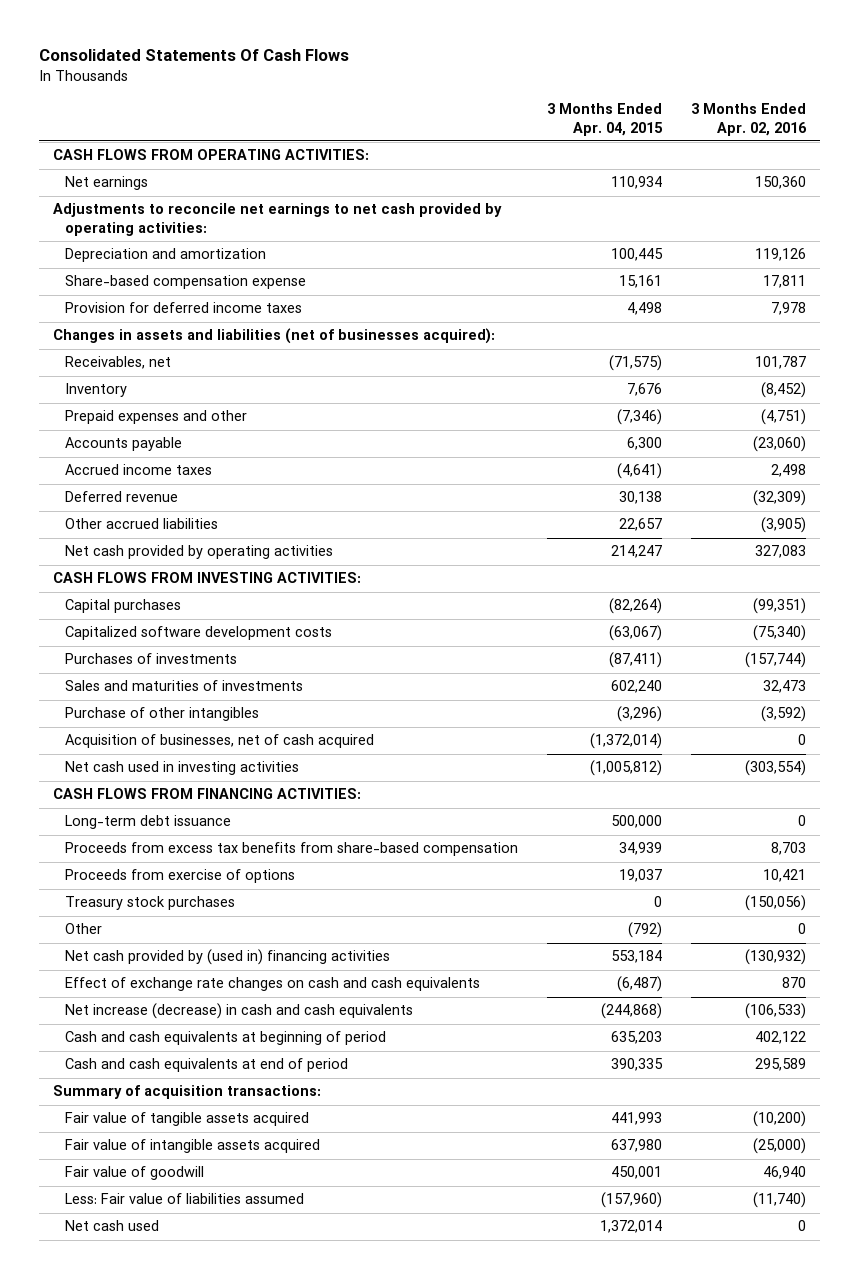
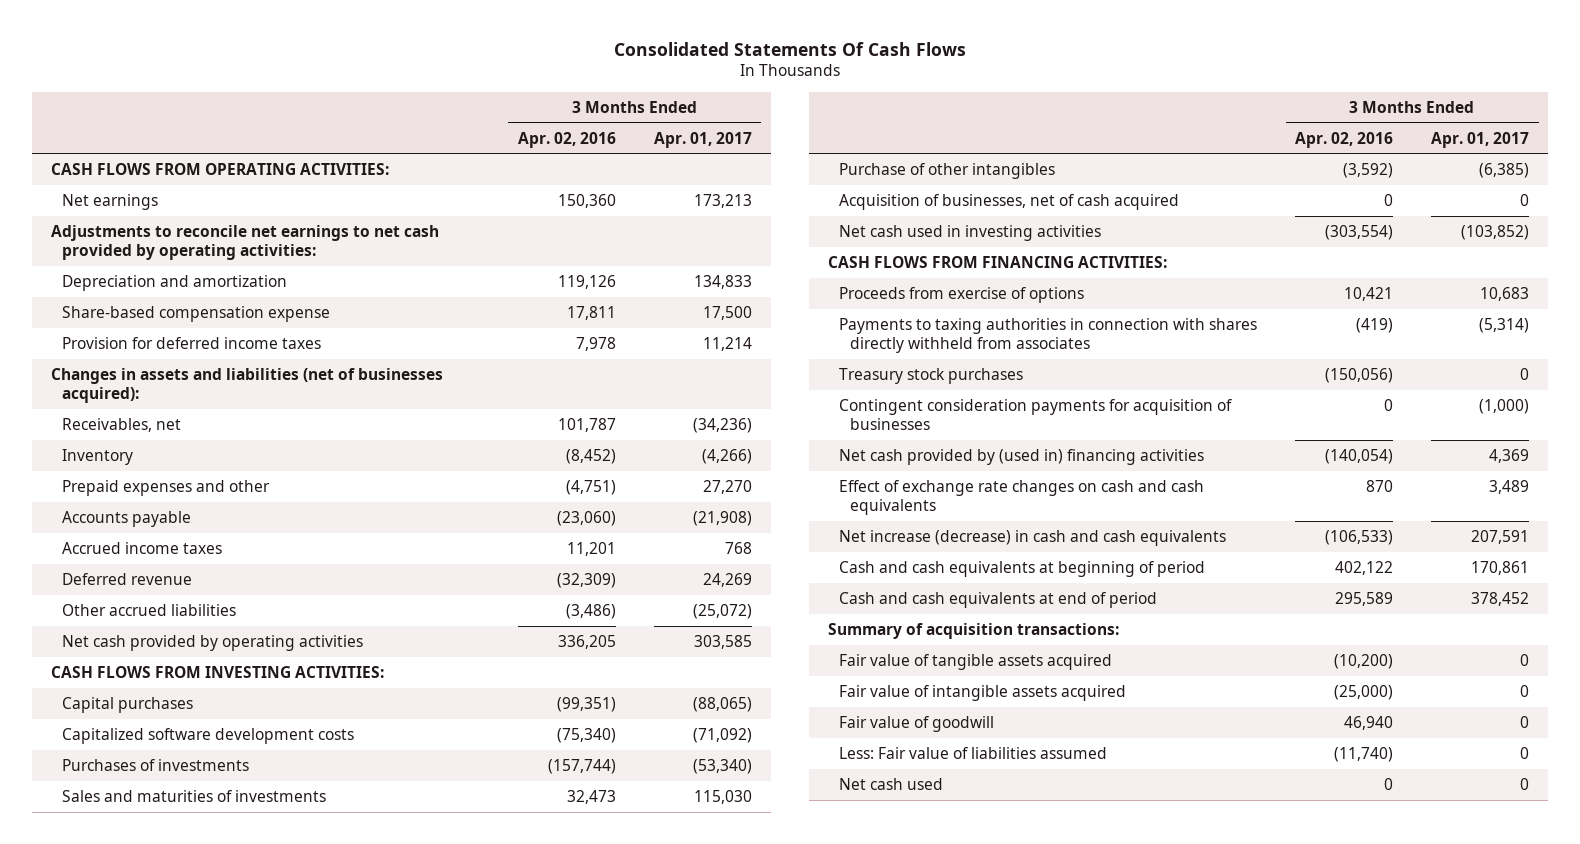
[546,102,663,136] 3 Months Ended Apr. 04, 2015 -> none
none -> [653,131,752,148] Apr. 01, 2017
[770,464,806,478] 2,498 -> [566,541,616,556] 11,201
[760,517,806,534] (3,905) -> [565,603,616,619] (3,486)
[754,545,806,559] 327,083 -> [557,634,616,649] 336,205
[64,815,231,830] Long-term debt issuance -> none
[64,842,518,857] Proceeds from excess tax benefits from share-based compensation -> none
none -> [839,317,1258,354] Payments to taxing authorities in connection with shares directly withheld from associates
[64,923,102,935] Other -> none
none -> [839,398,1233,431] Contingent consideration payments for acquisition of businesses
[744,949,806,966] (130,932) -> [1325,448,1394,464] (140,054)

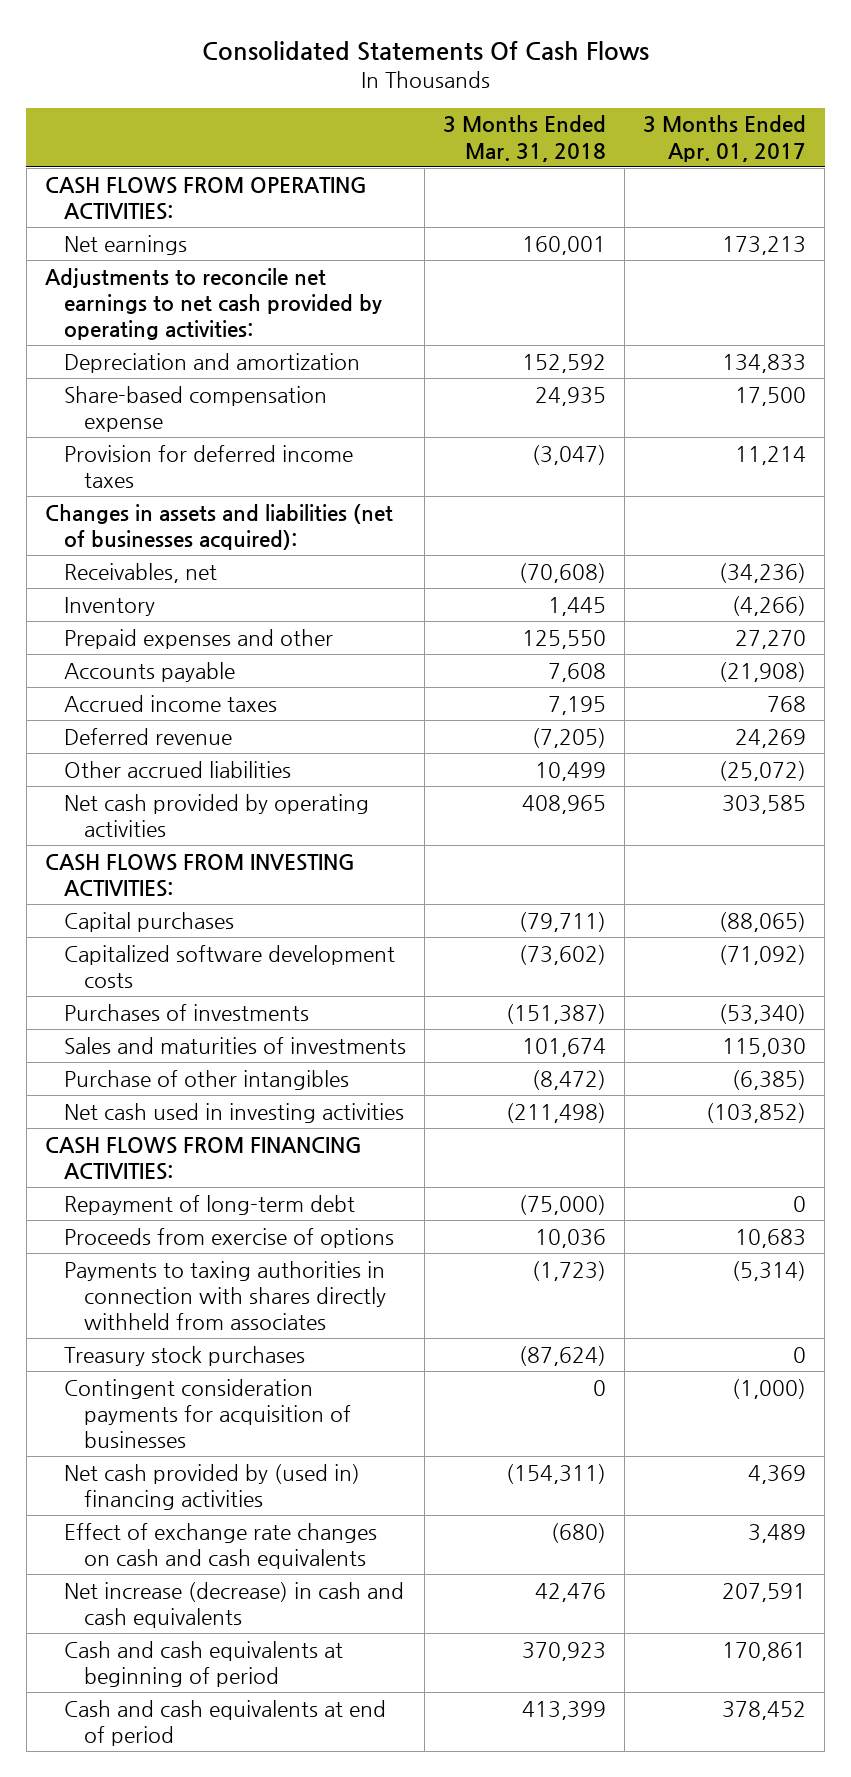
[517,131,616,148] Apr. 02, 2016 -> none
none -> [443,115,607,162] 3 Months Ended Mar. 31, 2018
[839,193,1180,210] Acquisition of businesses, net of cash acquired -> none
none -> [64,1194,356,1215] Repayment of long-term debt
[828,622,1120,639] Summary of acquisition transactions: -> none
[839,653,1113,670] Fair value of tangible assets acquired -> none
[839,684,1127,701] Fair value of intangible assets acquired -> none
[839,715,995,732] Fair value of goodwill -> none
[839,746,1108,759] Less: Fair value of liabilities assumed -> none
[839,777,944,790] Net cash used -> none

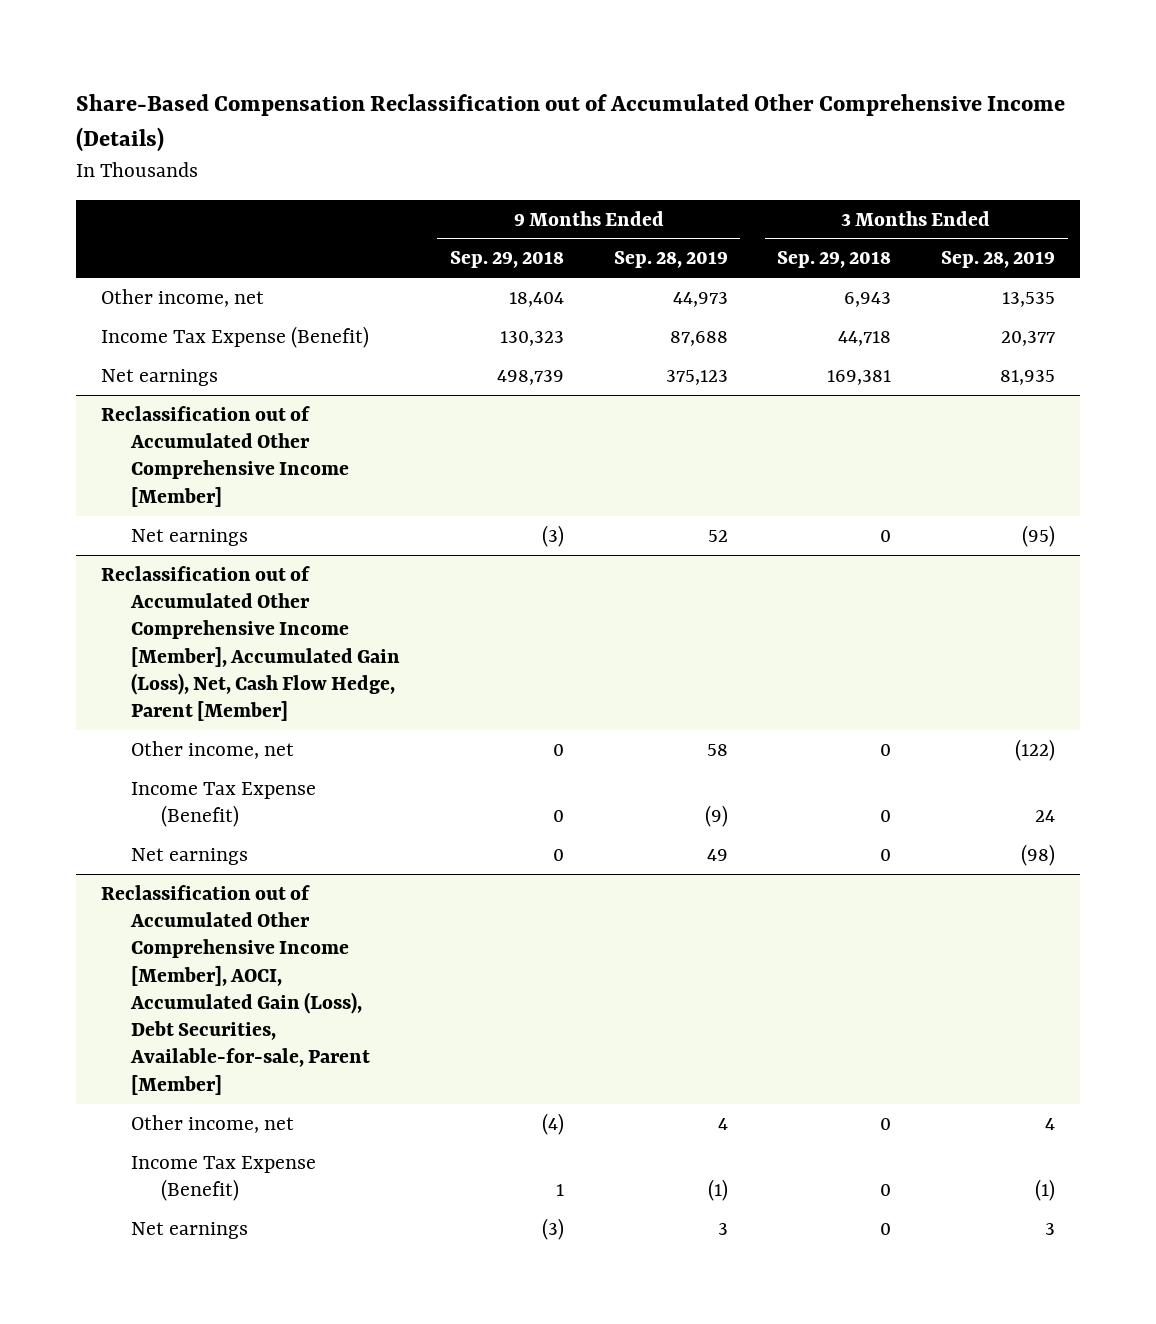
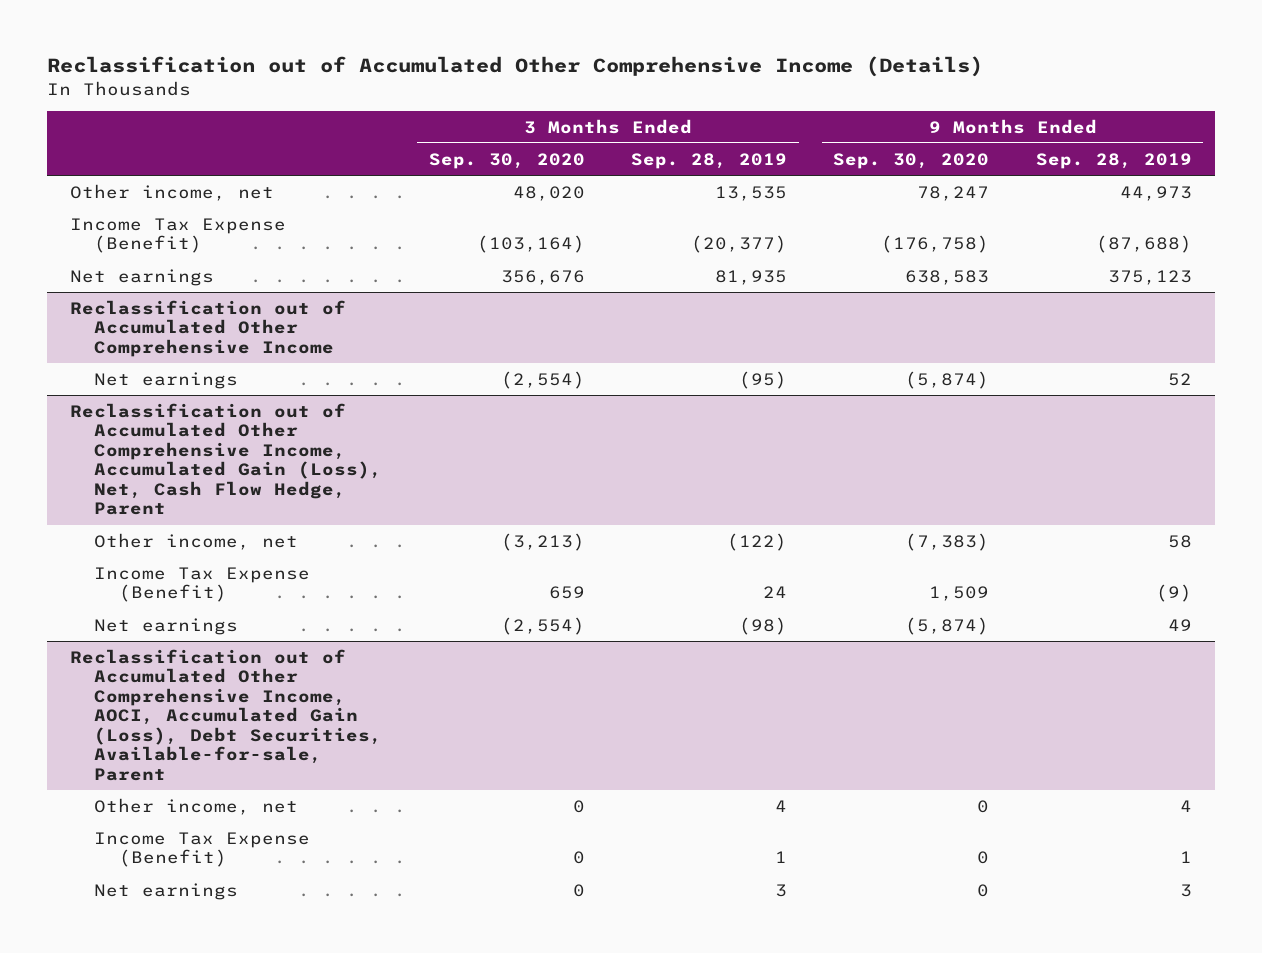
[76,94,1066,153] Share-Based Compensation Reclassification out of Accumulated Other Comprehensive Income (Details) -> [47,56,984,78] Reclassification out of Accumulated Other Comprehensive Income (Details)
[449,251,564,269] Sep. 29, 2018 -> none
[777,251,892,269] Sep. 29, 2018 -> none
none -> [428,152,585,169] Sep. 30, 2020
none -> [833,152,990,169] Sep. 30, 2020
[669,330,728,346] 87,688 -> [1095,235,1192,254] (87,688)
[1001,330,1056,346] 20,377 -> [691,235,788,254] (20,377)
[100,405,350,507] Reclassification out of Accumulated Other Comprehensive Income [Member] -> [70,299,347,357] Reclassification out of Accumulated Other Comprehensive Income
[100,565,401,722] Reclassification out of Accumulated Other Comprehensive Income [Member], Accumulated Gain (Loss), Net, Cash Flow Hedge, Parent [Member] -> [70,402,383,516] Reclassification out of Accumulated Other Comprehensive Income, Accumulated Gain (Loss), Net, Cash Flow Hedge, Parent
[100,884,371,1095] Reclassification out of Accumulated Other Comprehensive Income [Member], AOCI, Accumulated Gain (Loss), Debt Securities, Available-for-sale, Parent [Member] -> [70,648,383,781] Reclassification out of Accumulated Other Comprehensive Income, AOCI, Accumulated Gain (Loss), Debt Securities, Available-for-sale, Parent
[707,1179,728,1202] (1) -> [1179,851,1192,864] 1
[1035,1179,1056,1202] (1) -> [775,851,788,864] 1

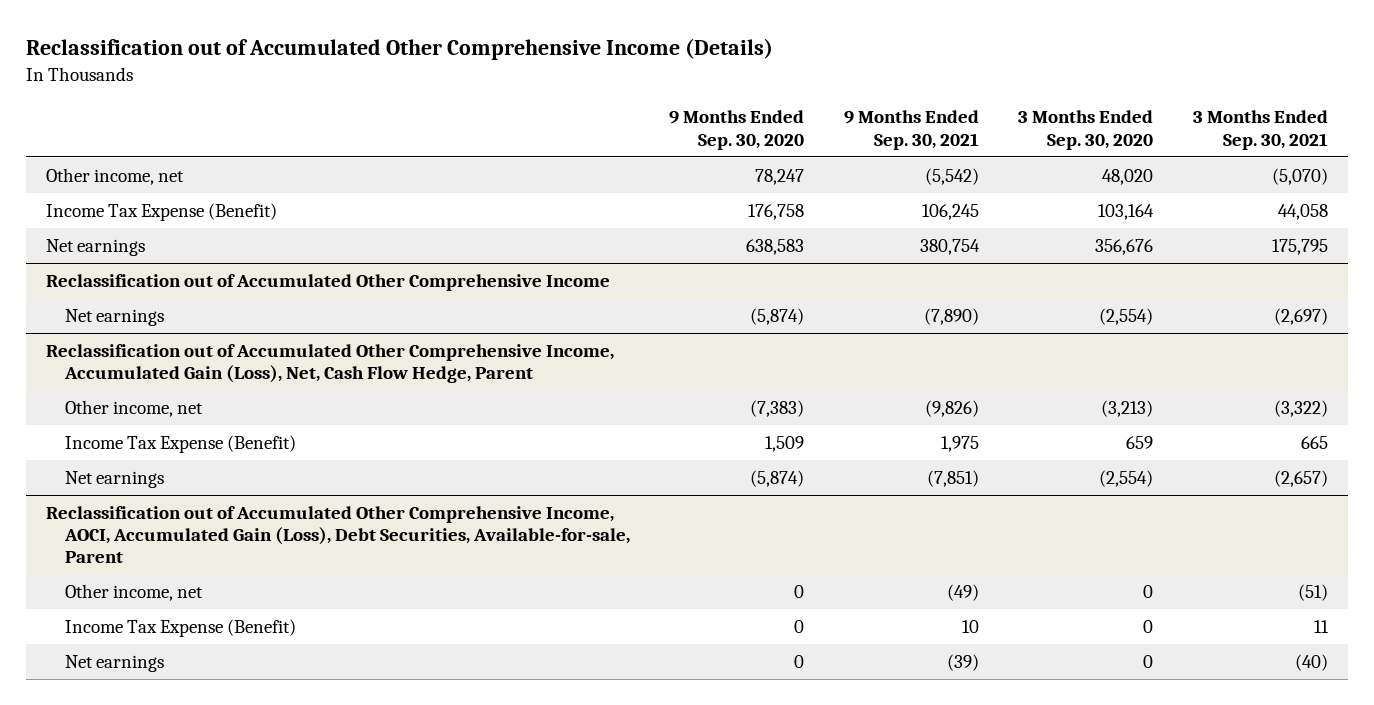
[631,152,788,169] Sep. 28, 2019 -> none
[1035,152,1192,169] Sep. 28, 2019 -> none
none -> [843,110,979,150] 9 Months Ended Sep. 30, 2021
none -> [1192,110,1328,150] 3 Months Ended Sep. 30, 2021
[476,235,585,254] (103,164) -> [1098,203,1155,220] 103,164
[881,235,990,254] (176,758) -> [748,203,805,220] 176,758

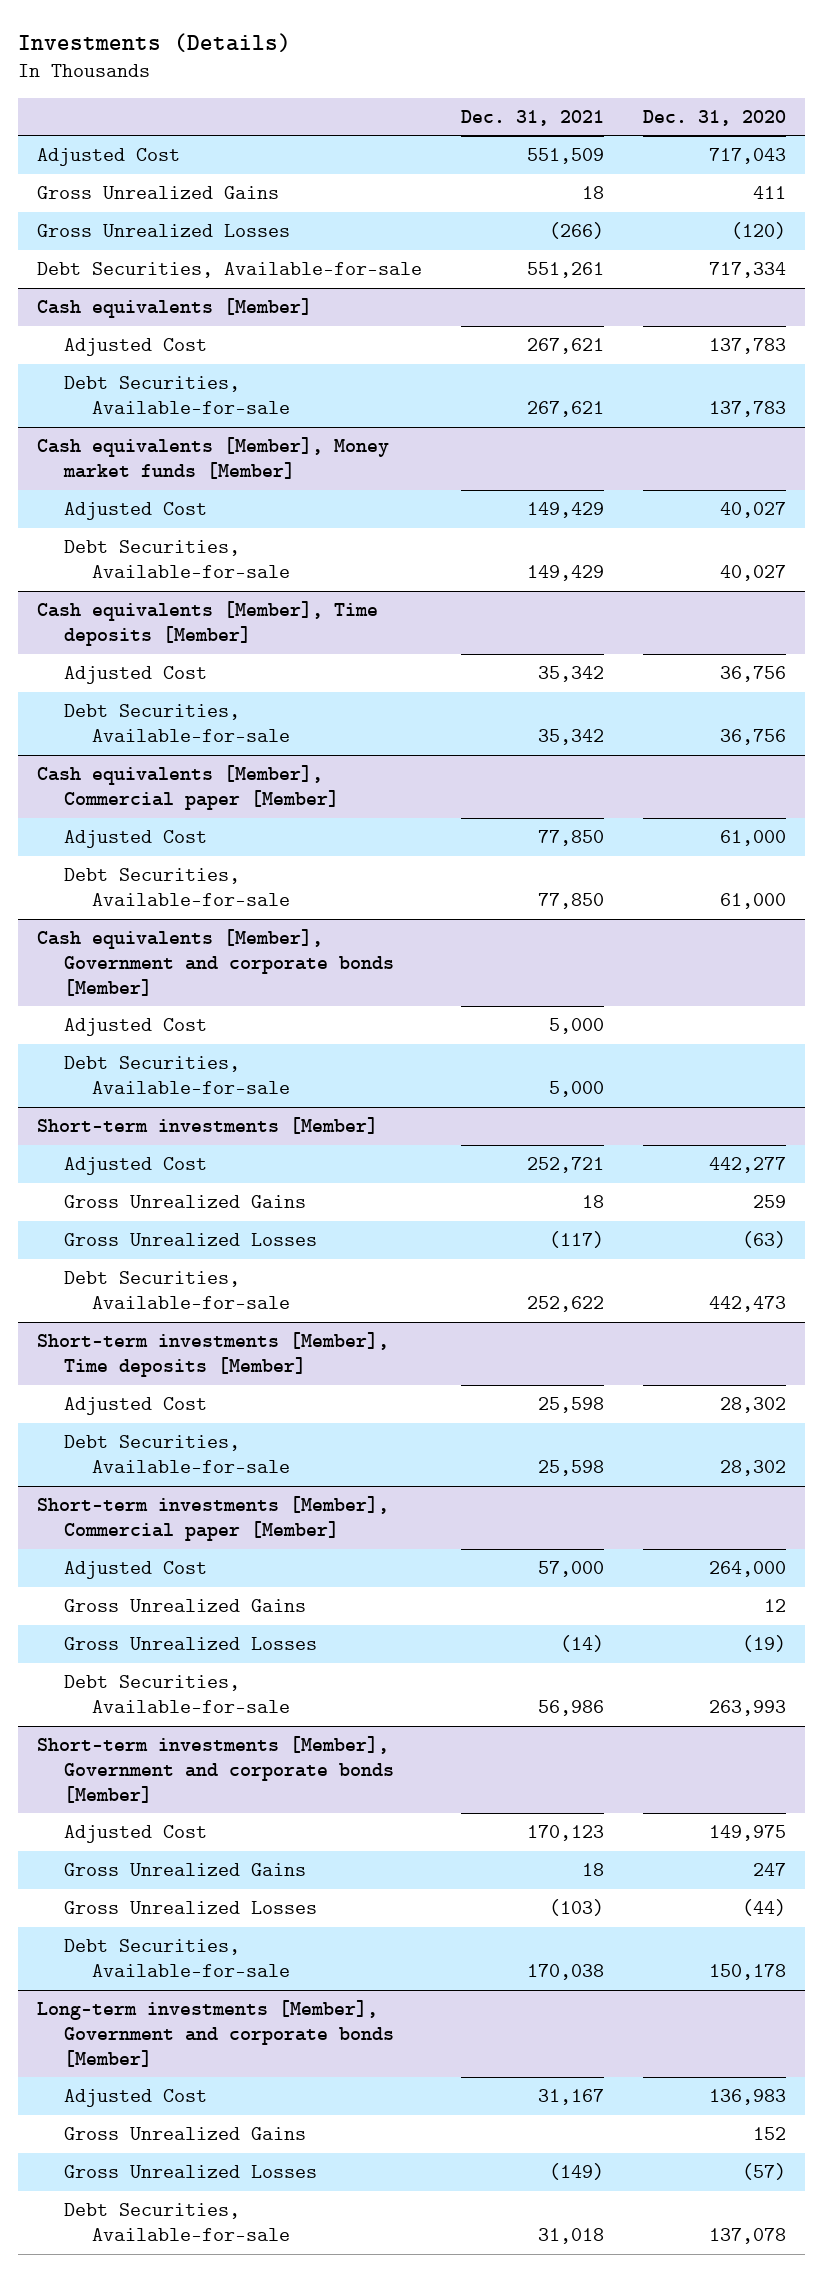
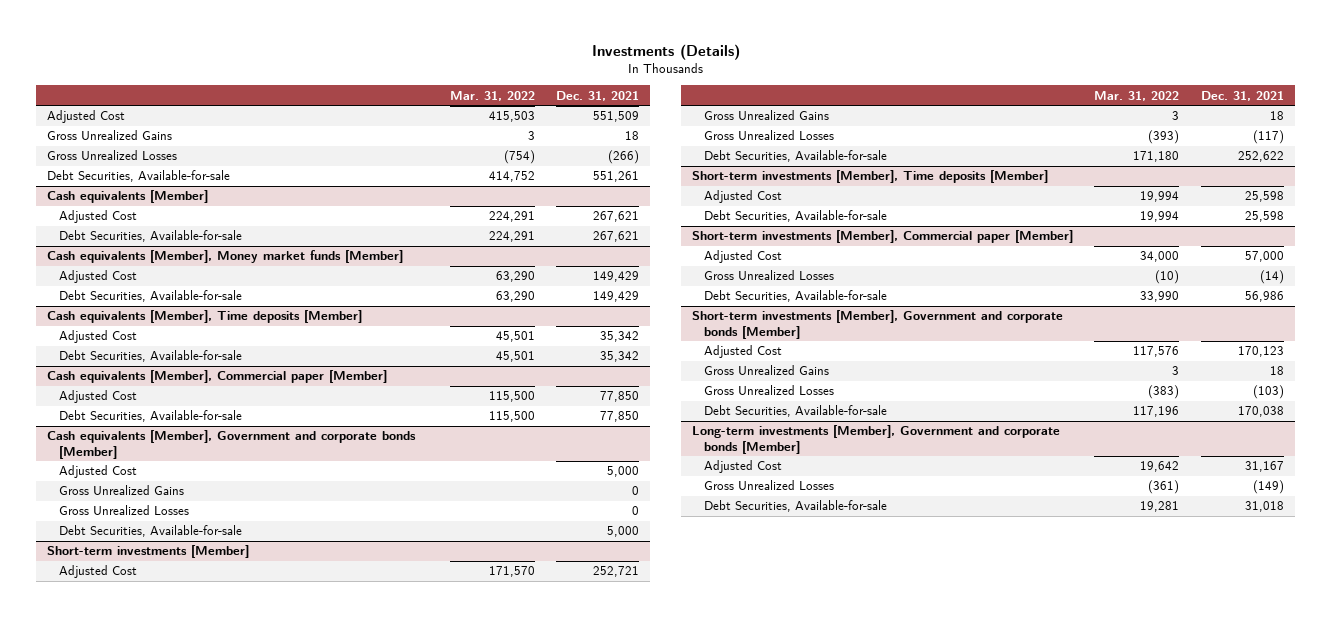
[642,109,786,126] Dec. 31, 2020 -> none
none -> [449,90,535,101] Mar. 31, 2022
none -> [59,485,185,496] Gross Unrealized Gains
none -> [59,505,190,516] Gross Unrealized Losses
[64,1599,307,1613] Gross Unrealized Gains -> none
[64,2127,307,2141] Gross Unrealized Gains -> none

